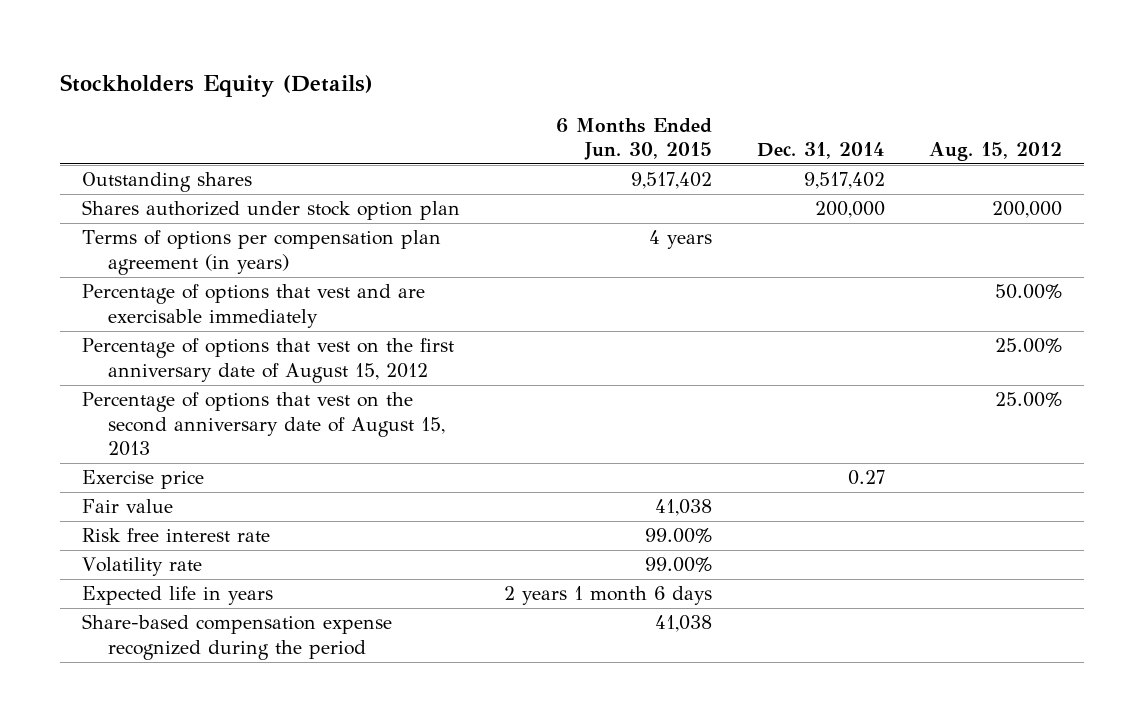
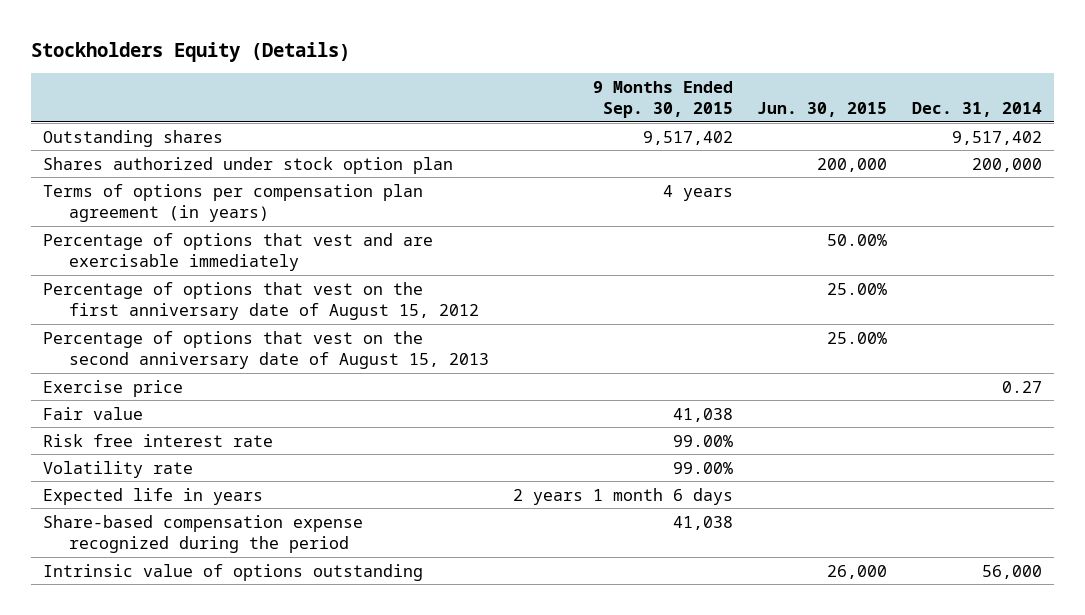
[556,117,713,160] 6 Months Ended Jun. 30, 2015 -> none
[928,141,1062,161] Aug. 15, 2012 -> none
none -> [593,80,734,118] 9 Months Ended Sep. 30, 2015
none -> [757,101,888,117] Jun. 30, 2015
none -> [43,563,424,581] Intrinsic value of options outstanding

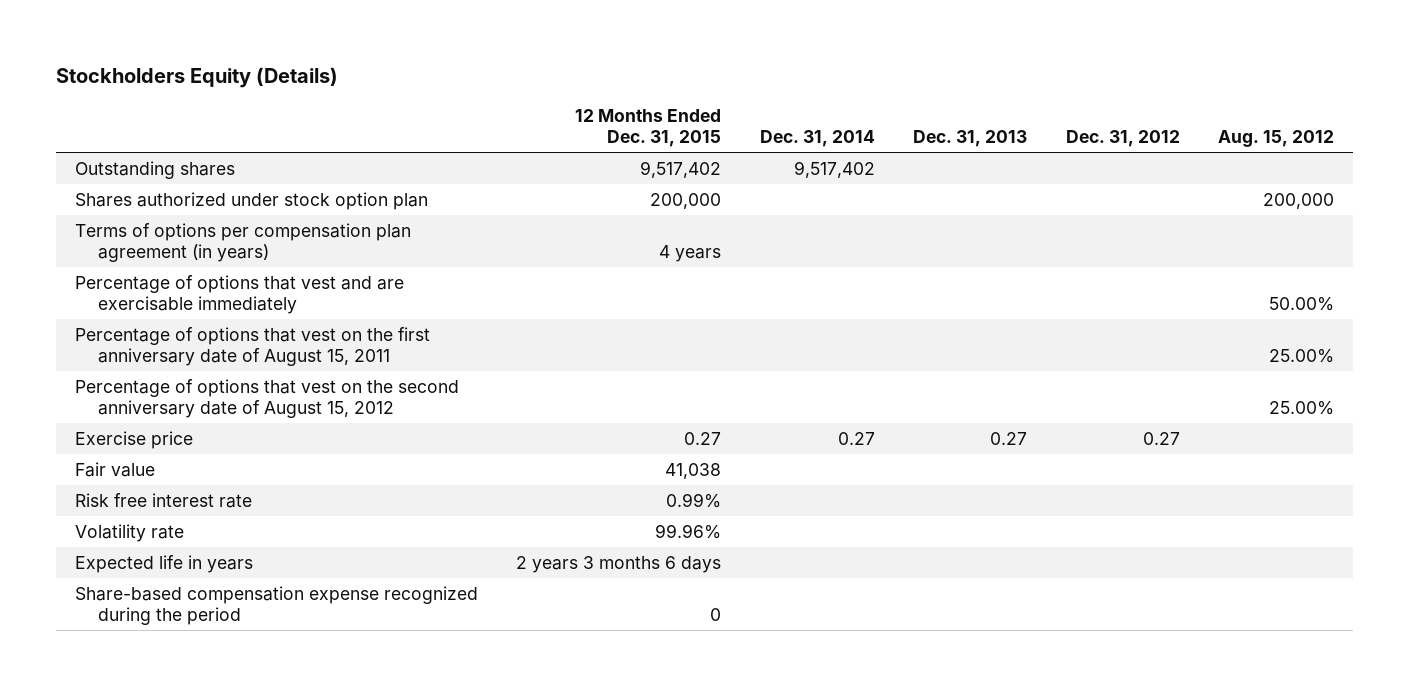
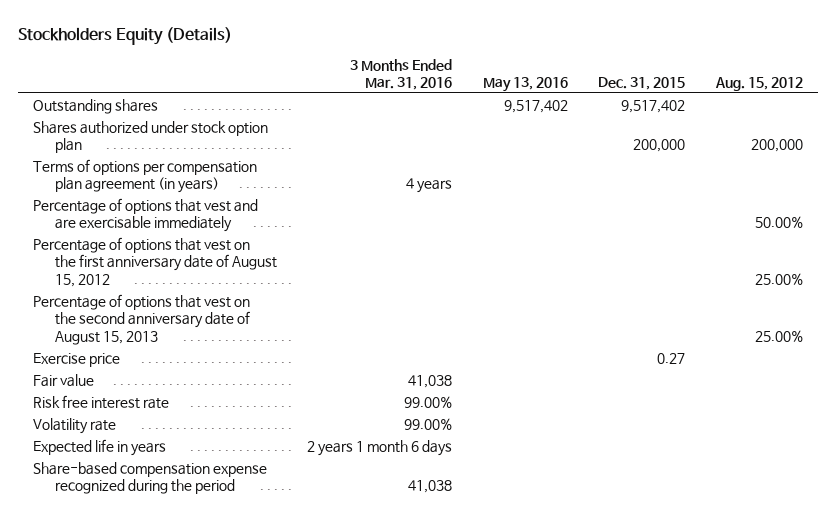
[575,109,722,148] 12 Months Ended Dec. 31, 2015 -> none
[759,130,875,148] Dec. 31, 2014 -> none
[913,130,1028,148] Dec. 31, 2013 -> none
[1065,130,1180,148] Dec. 31, 2012 -> none
none -> [350,58,453,91] 3 Months Ended Mar. 31, 2016
none -> [482,77,568,93] May 13, 2016
none -> [598,77,686,91] Dec. 31, 2015
[74,326,430,367] Percentage of options that vest on the first anniversary date of August 15, 2011 -> [33,236,277,287] Percentage of options that vest on the first anniversary date of August 15, 2012
[74,378,459,419] Percentage of options that vest on the second anniversary date of August 15, 2012 -> [33,293,251,345] Percentage of options that vest on the second anniversary date of August 15, 2013

